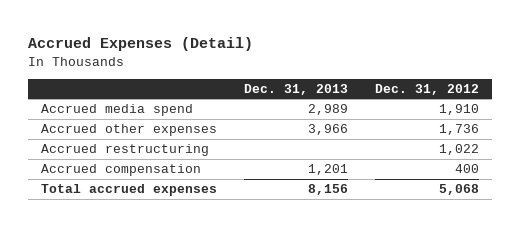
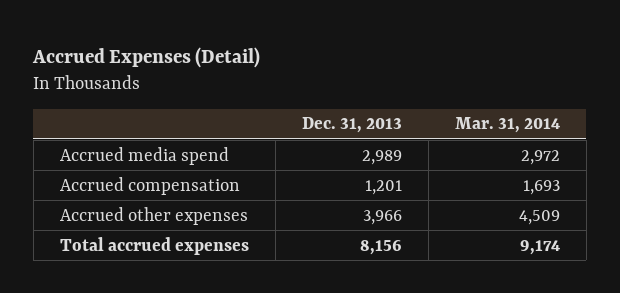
[375,83,480,95] Dec. 31, 2012 -> none
none -> [454,117,560,134] Mar. 31, 2014
[41,144,210,157] Accrued restructuring -> none
[41,124,218,137] Accrued other expenses -> [59,206,248,225] Accrued other expenses

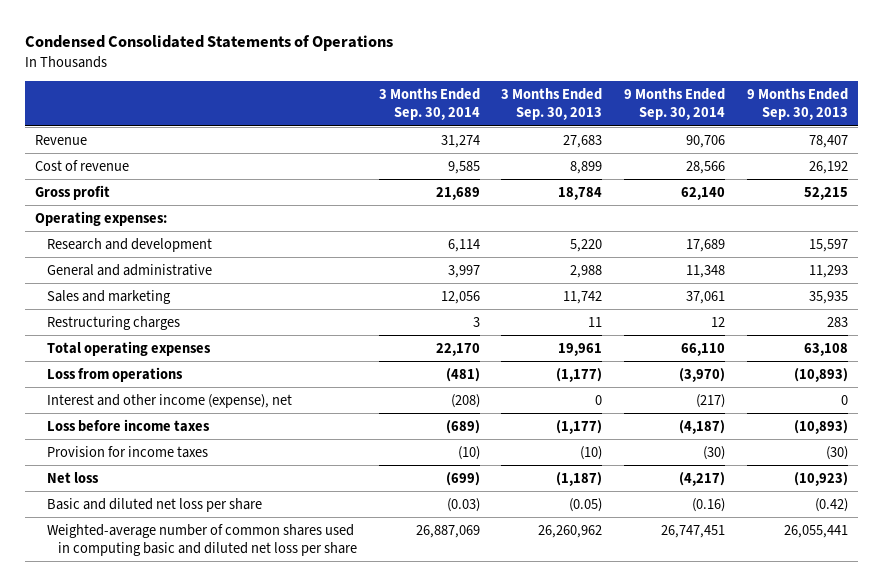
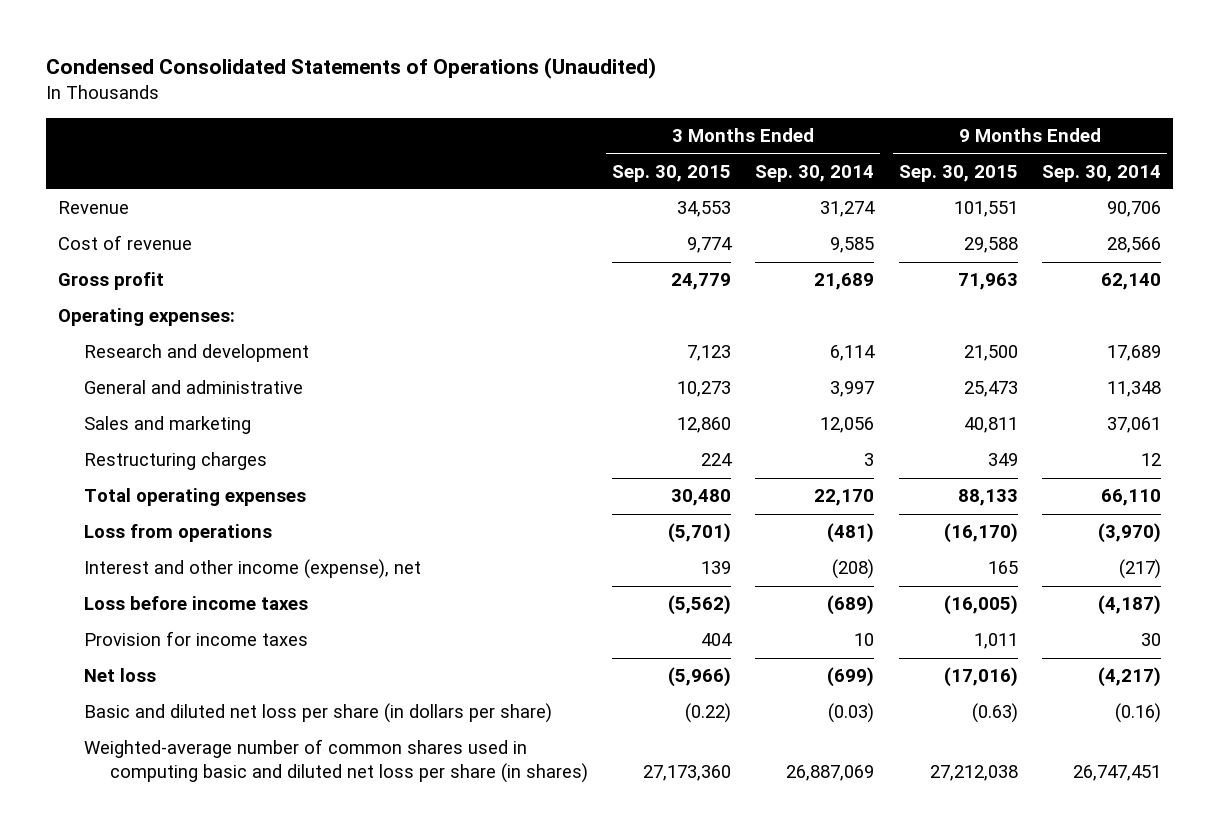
[24,35,393,52] Condensed Consolidated Statements of Operations -> [45,57,656,80] Condensed Consolidated Statements of Operations (Unaudited)
[501,88,603,121] 3 Months Ended Sep. 30, 2013 -> none
[746,88,848,121] 9 Months Ended Sep. 30, 2013 -> none
none -> [612,164,732,182] Sep. 30, 2015
none -> [898,164,1018,182] Sep. 30, 2015
[457,445,480,460] (10) -> [854,633,875,647] 10
[702,445,725,460] (30) -> [1140,633,1161,647] 30
[46,497,262,512] Basic and diluted net loss per share -> [83,703,552,724] Basic and diluted net loss per share (in dollars per share)
[46,523,358,557] Weighted-average number of common shares used in computing basic and diluted net loss per share -> [83,739,589,783] Weighted-average number of common shares used in computing basic and diluted net loss per share (in shares)

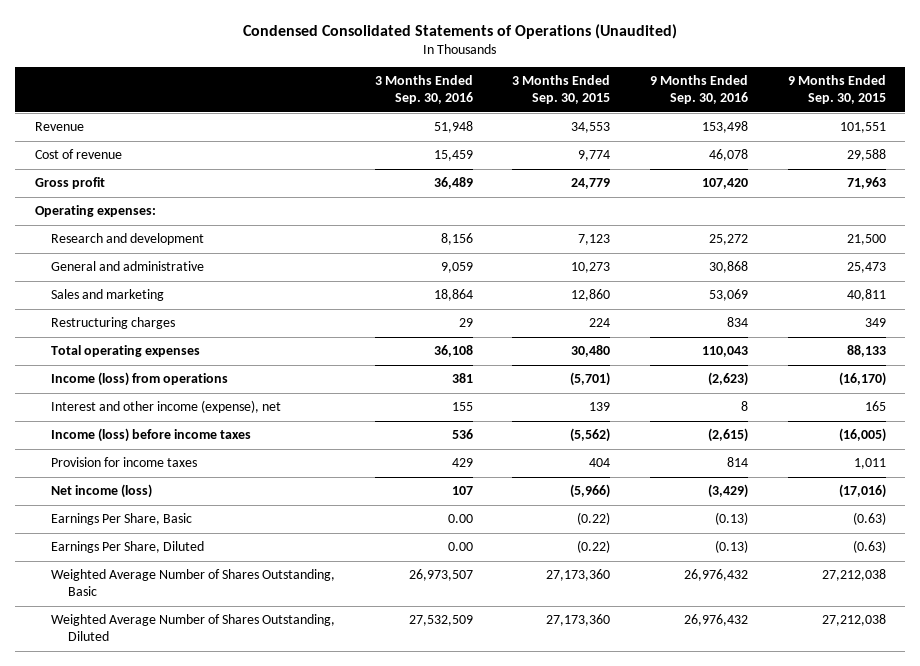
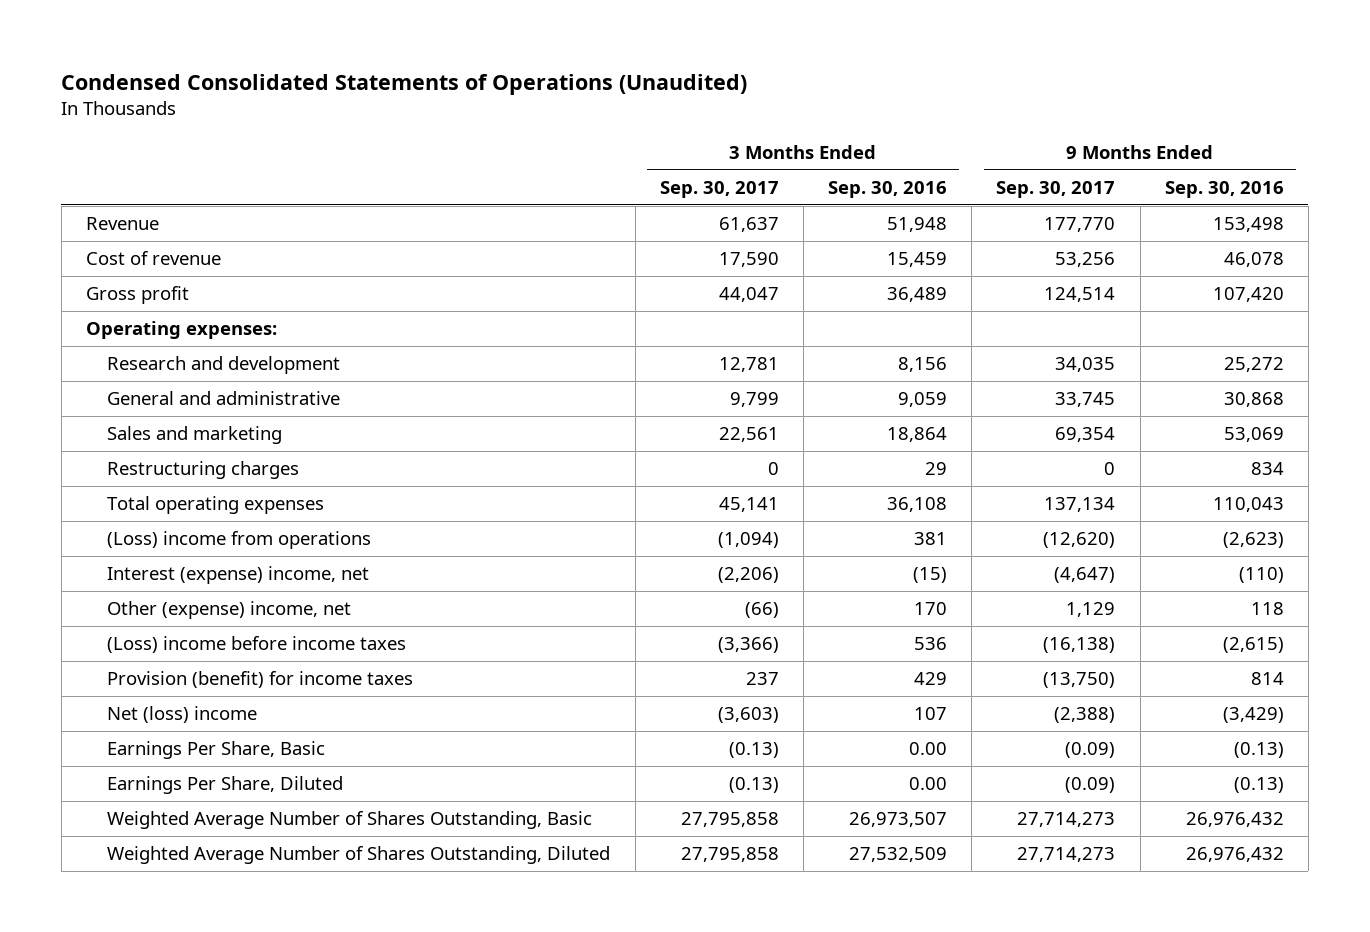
[512,75,611,105] 3 Months Ended Sep. 30, 2015 -> none
[787,75,886,105] 9 Months Ended Sep. 30, 2015 -> none
none -> [659,180,779,198] Sep. 30, 2017
none -> [996,180,1116,198] Sep. 30, 2017
[51,372,229,387] Income (loss) from operations -> [107,531,372,550] (Loss) income from operations
none -> [107,566,370,585] Interest (expense) income, net
[51,400,282,414] Interest and other income (expense), net -> [107,601,352,620] Other (expense) income, net
[451,402,473,412] 155 -> [914,602,948,616] 170
[740,401,748,412] 8 -> [1250,602,1284,616] 118
[51,428,252,443] Income (loss) before income taxes -> [107,636,407,654] (Loss) income before income taxes
[51,457,198,468] Provision for income taxes -> [107,671,414,689] Provision (benefit) for income taxes
[51,484,153,499] Net income (loss) -> [107,706,258,724] Net (loss) income

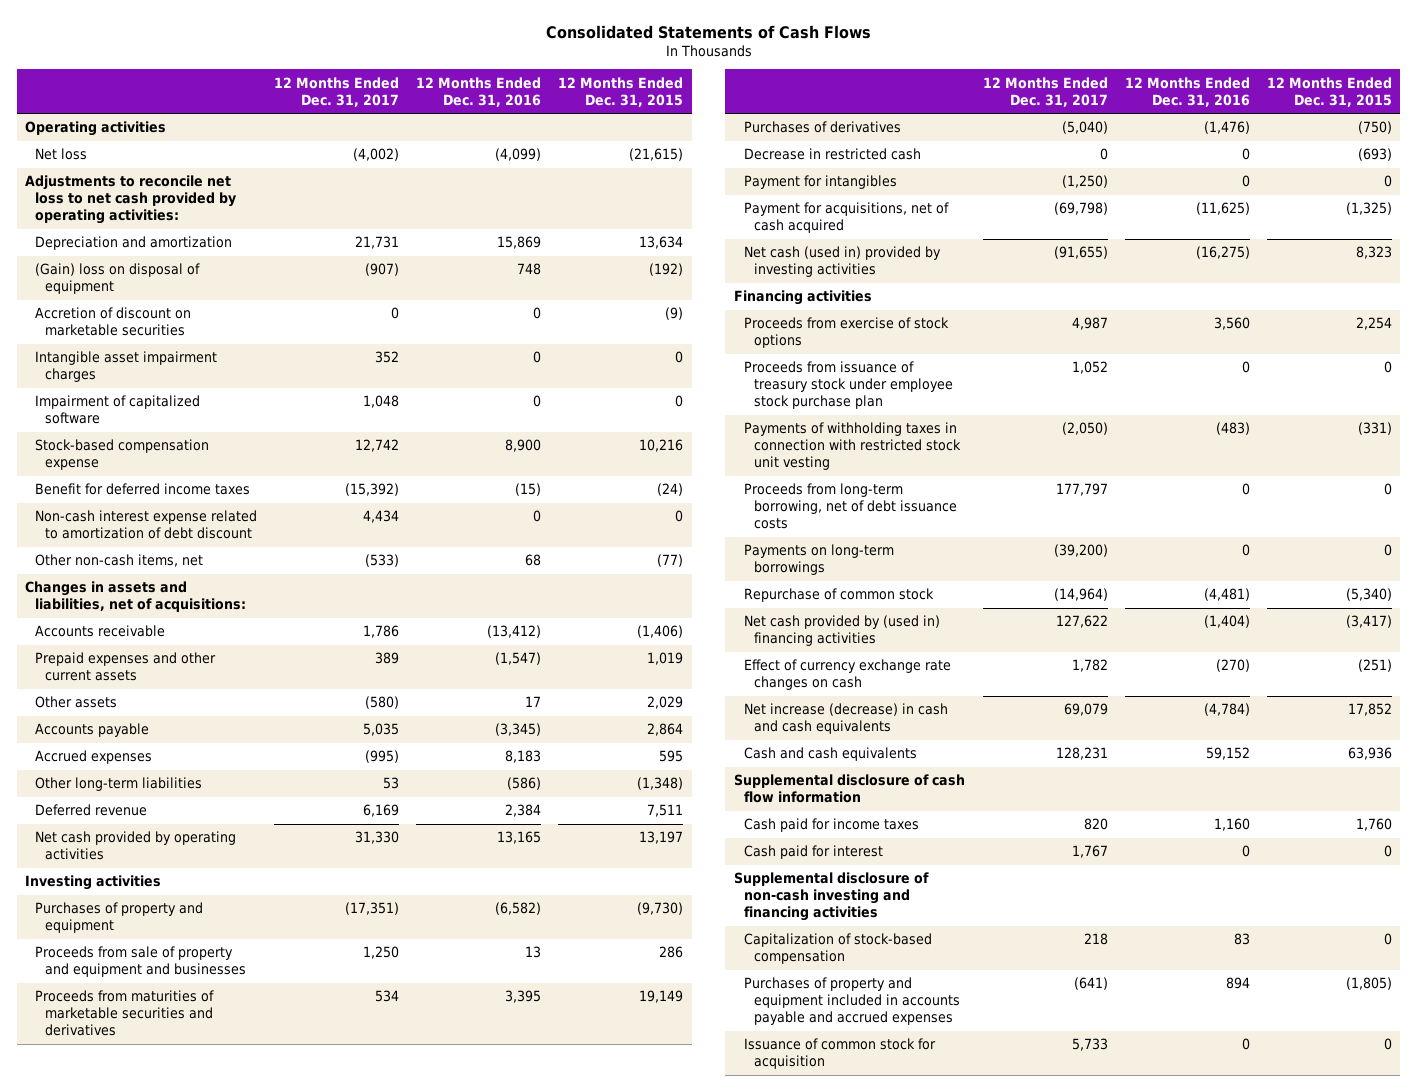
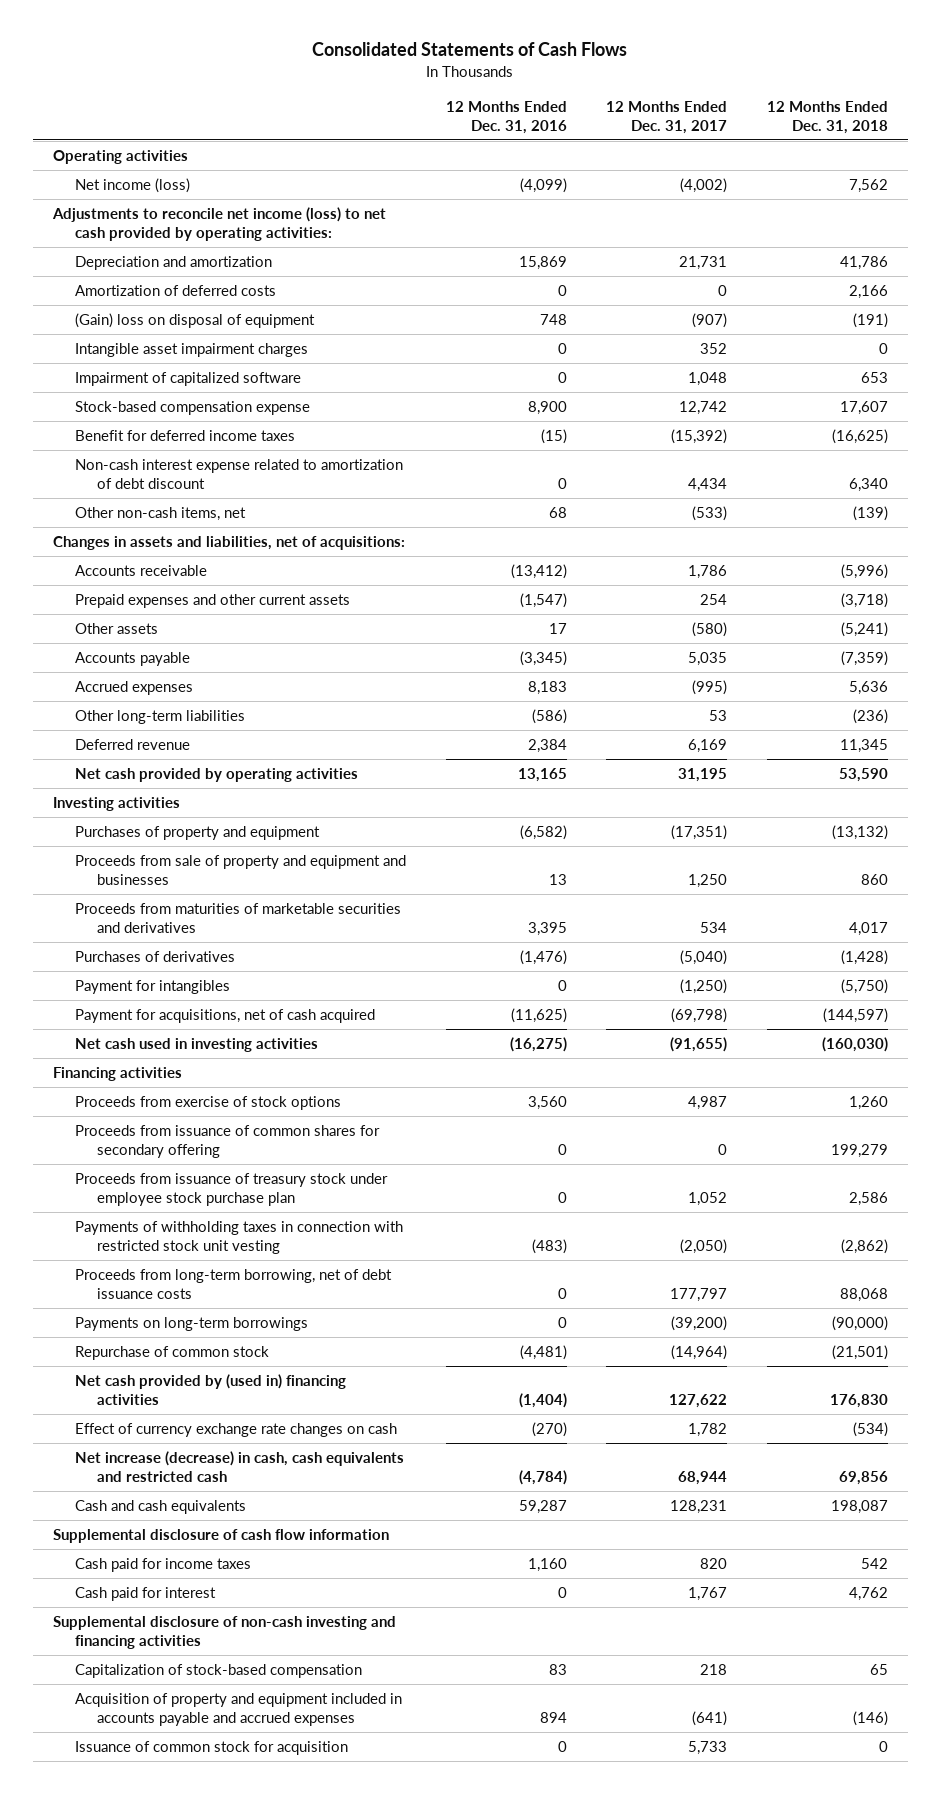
[558,76,684,107] 12 Months Ended Dec. 31, 2015 -> none
none -> [766,100,888,134] 12 Months Ended Dec. 31, 2018
[35,148,88,161] Net loss -> [75,177,191,193] Net income (loss)
[25,175,237,225] Adjustments to reconcile net loss to net cash provided by operating activities: -> [51,206,386,241] Adjustments to reconcile net income (loss) to net cash provided by operating activities:
none -> [75,284,277,296] Amortization of deferred costs
[35,307,192,337] Accretion of discount on marketable securities -> none
[375,652,400,665] 389 -> [700,593,728,605] 254
[355,831,400,845] 31,330 -> [678,767,728,782] 31,195
[743,148,921,161] Decrease in restricted cash -> none
[743,246,941,278] Net cash (used in) provided by investing activities -> [75,1037,319,1052] Net cash used in investing activities
none -> [75,1124,381,1158] Proceeds from issuance of common shares for secondary offering
[743,703,948,735] Net increase (decrease) in cash and cash equivalents -> [75,1450,405,1482] Net increase (decrease) in cash, cash equivalents and restricted cash
[1063,703,1108,717] 69,079 -> [678,1470,728,1485] 68,944
[1205,747,1250,761] 59,152 -> [518,1499,567,1514] 59,287
[743,977,960,1026] Purchases of property and equipment included in accounts payable and accrued expenses -> [75,1692,403,1726] Acquisition of property and equipment included in accounts payable and accrued expenses

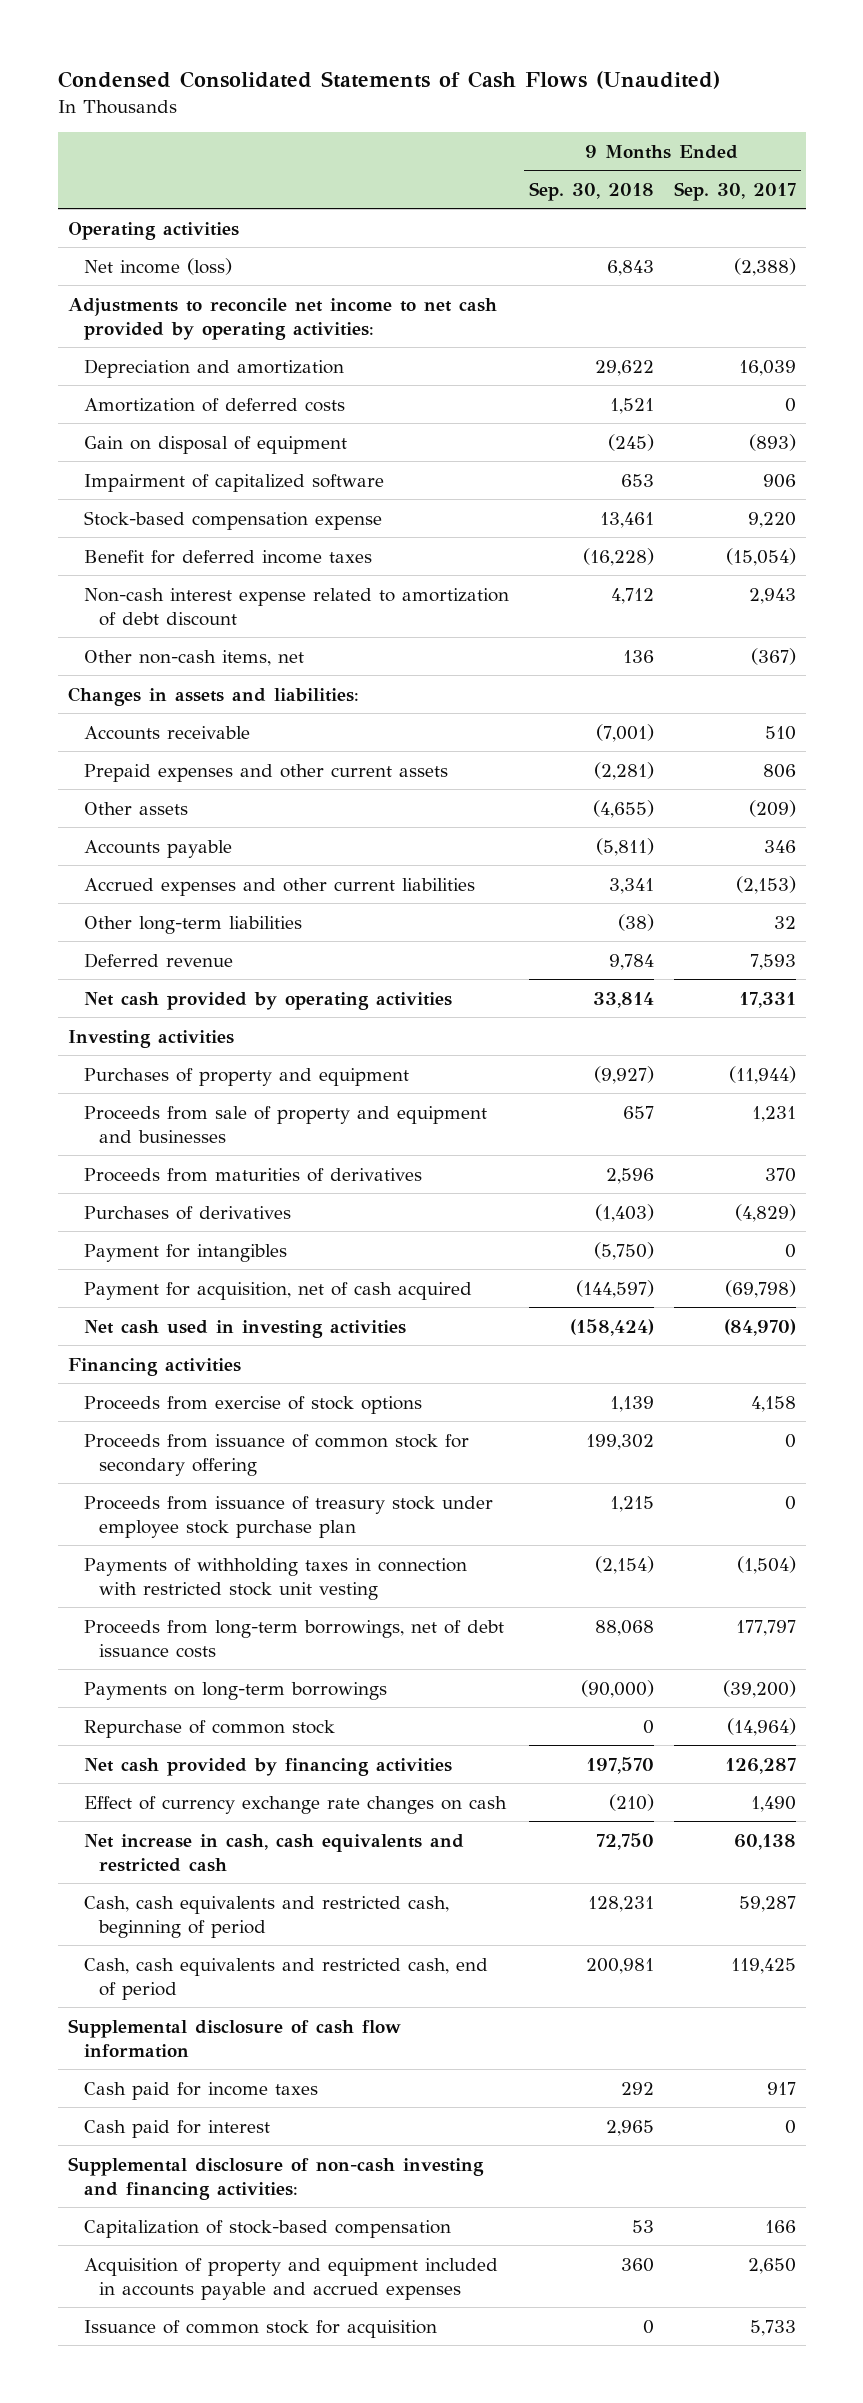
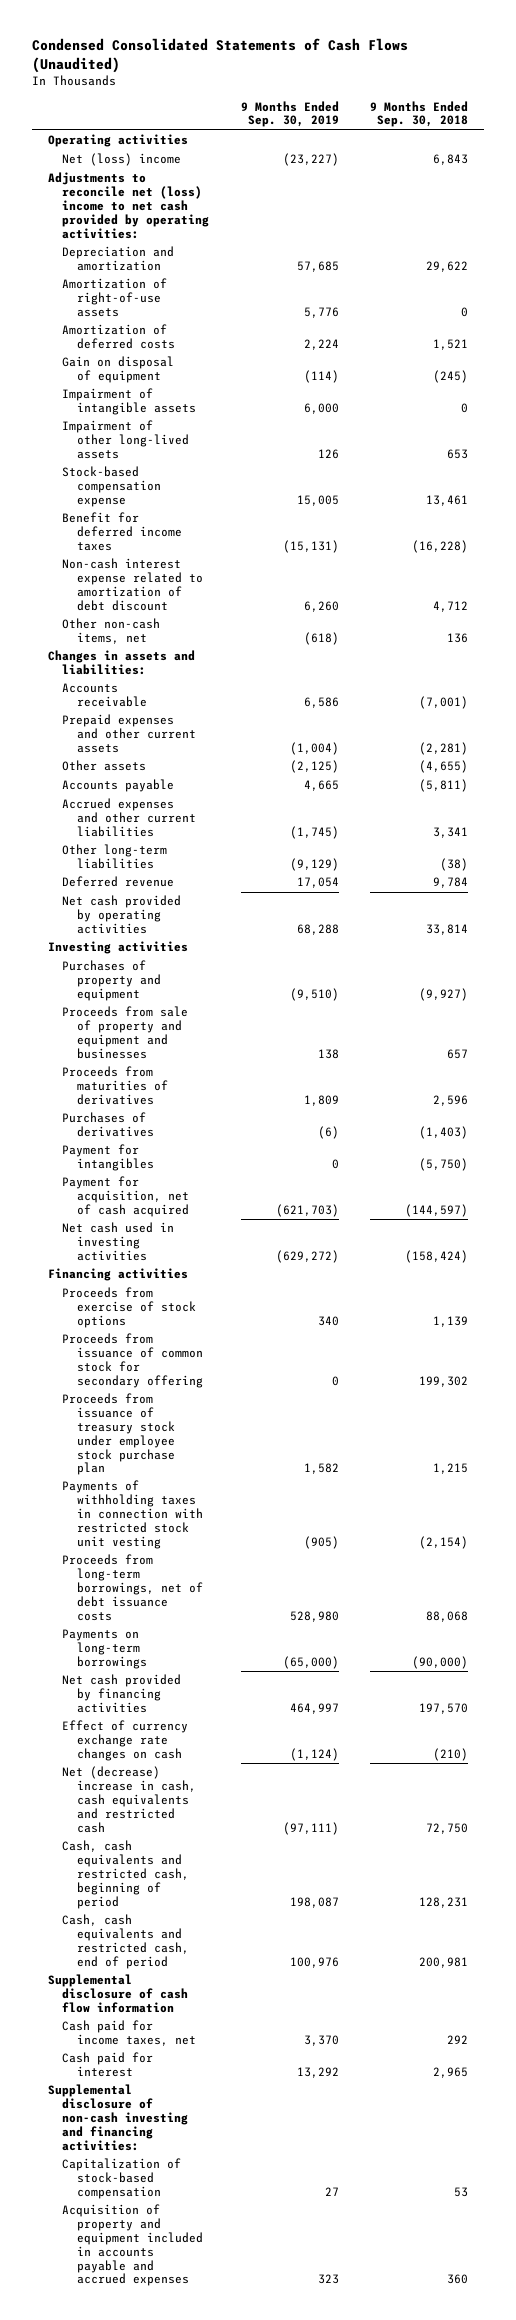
[673,181,796,201] Sep. 30, 2017 -> none
none -> [240,100,339,128] 9 Months Ended Sep. 30, 2019
[83,257,232,275] Net income (loss) -> [62,153,182,167] Net (loss) income
[67,297,497,341] Adjustments to reconcile net income to net cash provided by operating activities: -> [47,172,210,239] Adjustments to reconcile net (loss) income to net cash provided by operating activities:
none -> [62,278,168,318] Amortization of right-of-use assets
none -> [62,388,197,416] Impairment of intangible assets
[83,473,384,492] Impairment of capitalized software -> [62,420,190,460] Impairment of other long-lived assets
[83,1719,335,1738] Repurchase of common stock -> none
[83,1833,464,1873] Net increase in cash, cash equivalents and restricted cash -> [62,1766,197,1833] Net (decrease) increase in cash, cash equivalents and restricted cash
[83,2081,318,2100] Cash paid for income taxes -> [62,2020,197,2047] Cash paid for income taxes, net
[83,2319,437,2338] Issuance of common stock for acquisition -> none

